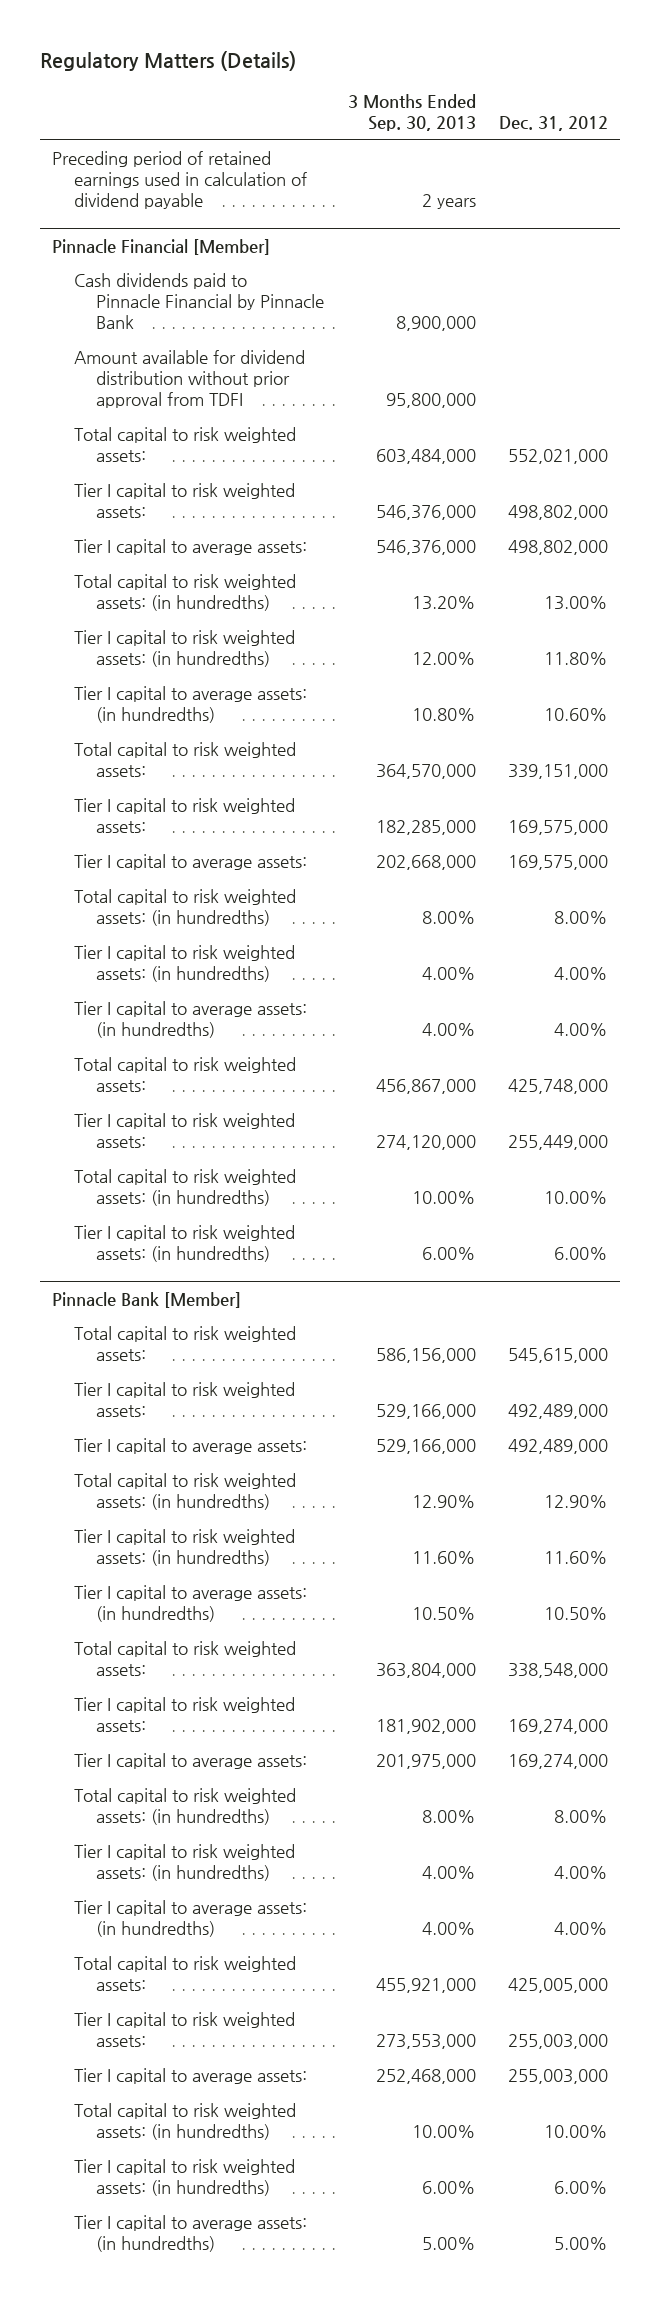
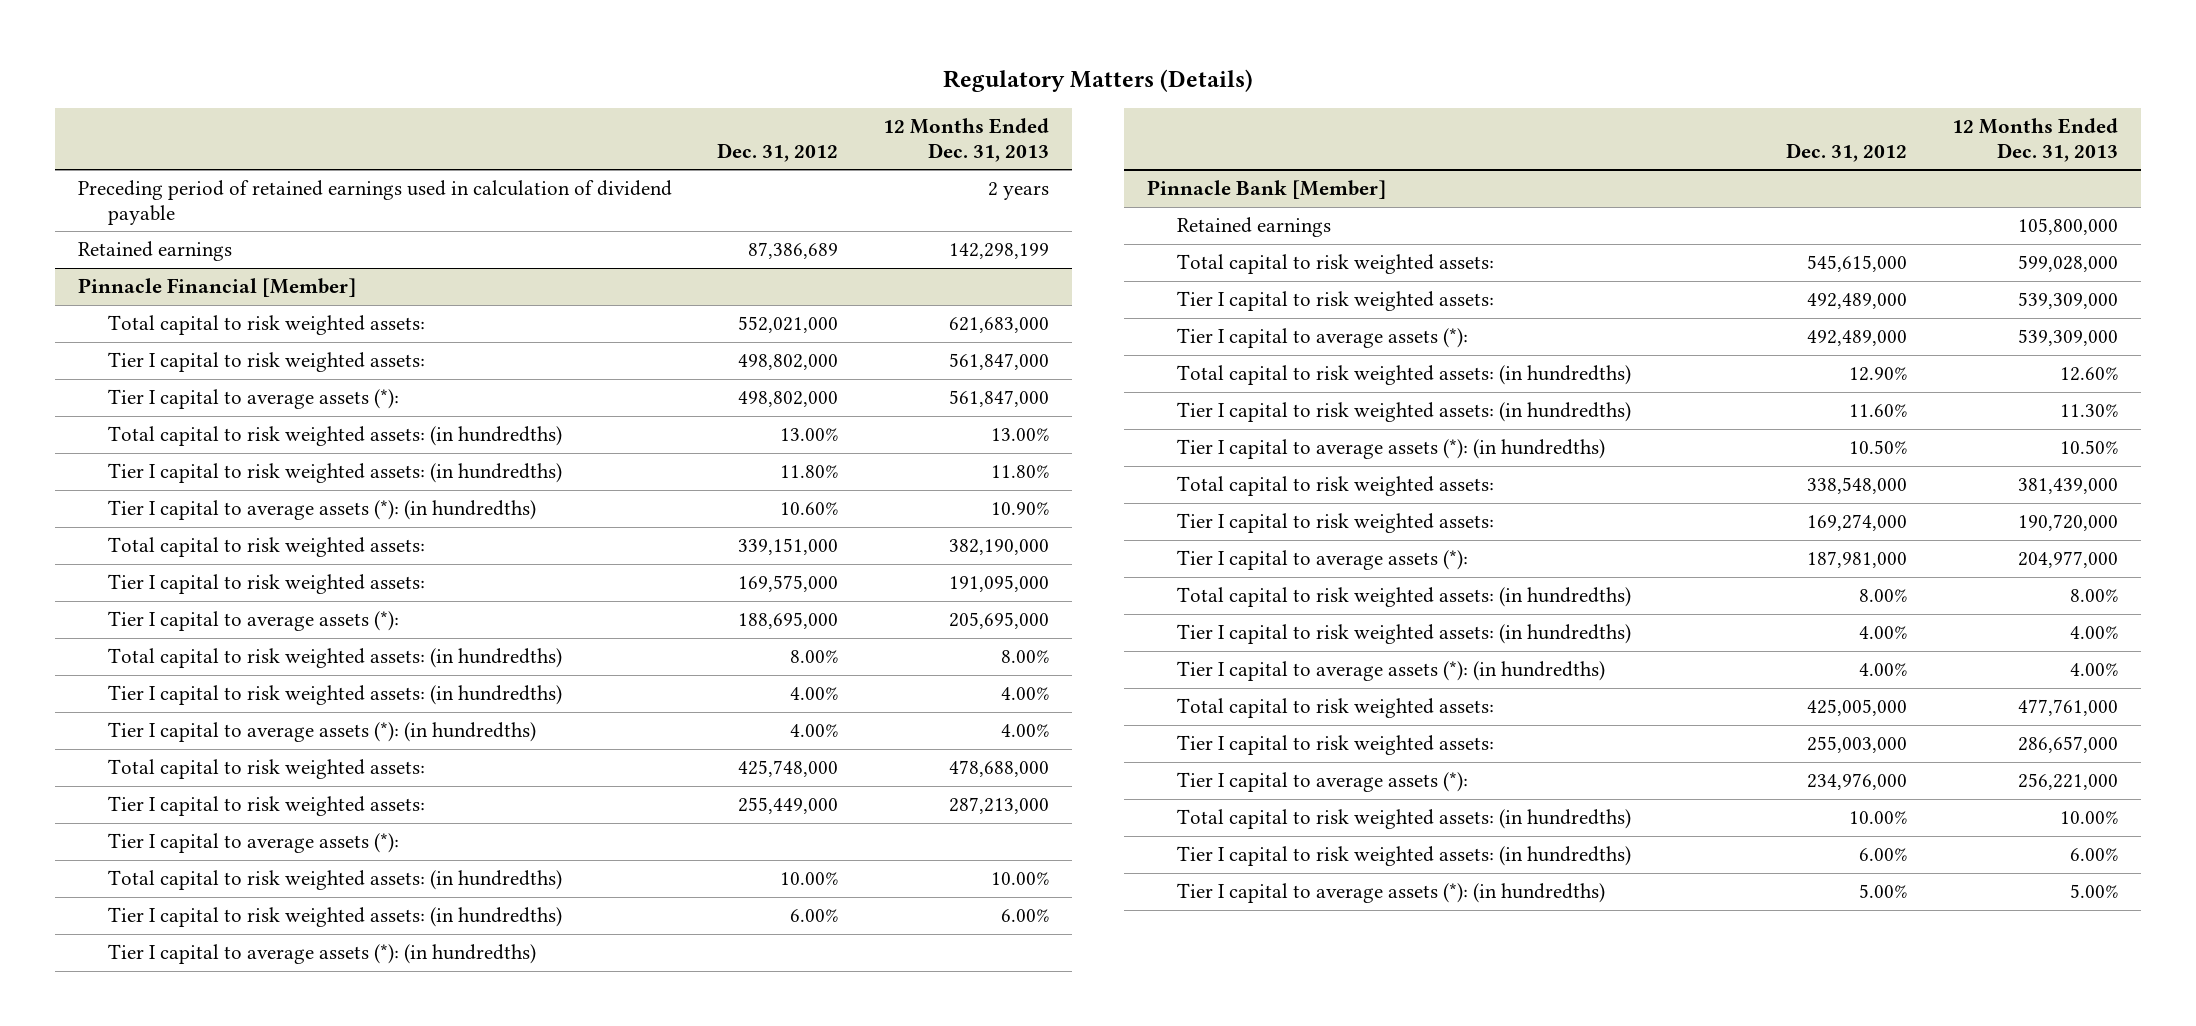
[347,94,476,132] 3 Months Ended Sep. 30, 2013 -> none
none -> [883,118,1050,162] 12 Months Ended Dec. 31, 2013
none -> [77,241,232,262] Retained earnings
[73,273,324,330] Cash dividends paid to Pinnacle Financial by Pinnacle Bank -> none
[73,350,305,409] Amount available for dividend distribution without prior approval from TDFI -> none
[73,539,307,556] Tier I capital to average assets: -> [107,389,399,410] Tier I capital to average assets (*):
[73,686,307,724] Tier I capital to average assets: (in hundredths) -> [107,500,536,521] Tier I capital to average assets (*): (in hundredths)
[73,854,307,871] Tier I capital to average assets: -> [107,611,399,632] Tier I capital to average assets (*):
[508,855,609,871] 169,575,000 -> [738,612,839,630] 188,695,000
[73,1001,307,1039] Tier I capital to average assets: (in hundredths) -> [107,722,536,743] Tier I capital to average assets (*): (in hundredths)
none -> [107,833,399,854] Tier I capital to average assets (*):
none -> [107,944,536,965] Tier I capital to average assets (*): (in hundredths)
none -> [1176,217,1331,238] Retained earnings
[73,1438,307,1455] Tier I capital to average assets: -> [1176,328,1468,349] Tier I capital to average assets (*):
[73,1585,307,1623] Tier I capital to average assets: (in hundredths) -> [1176,439,1605,460] Tier I capital to average assets (*): (in hundredths)
[73,1753,307,1770] Tier I capital to average assets: -> [1176,550,1468,571] Tier I capital to average assets (*):
[508,1754,609,1770] 169,274,000 -> [1806,551,1907,569] 187,981,000
[73,1900,307,1938] Tier I capital to average assets: (in hundredths) -> [1176,661,1605,682] Tier I capital to average assets (*): (in hundredths)
[73,2068,307,2085] Tier I capital to average assets: -> [1176,772,1468,793] Tier I capital to average assets (*):
[508,2069,609,2085] 255,003,000 -> [1806,773,1907,791] 234,976,000
[73,2215,307,2253] Tier I capital to average assets: (in hundredths) -> [1176,883,1605,904] Tier I capital to average assets (*): (in hundredths)

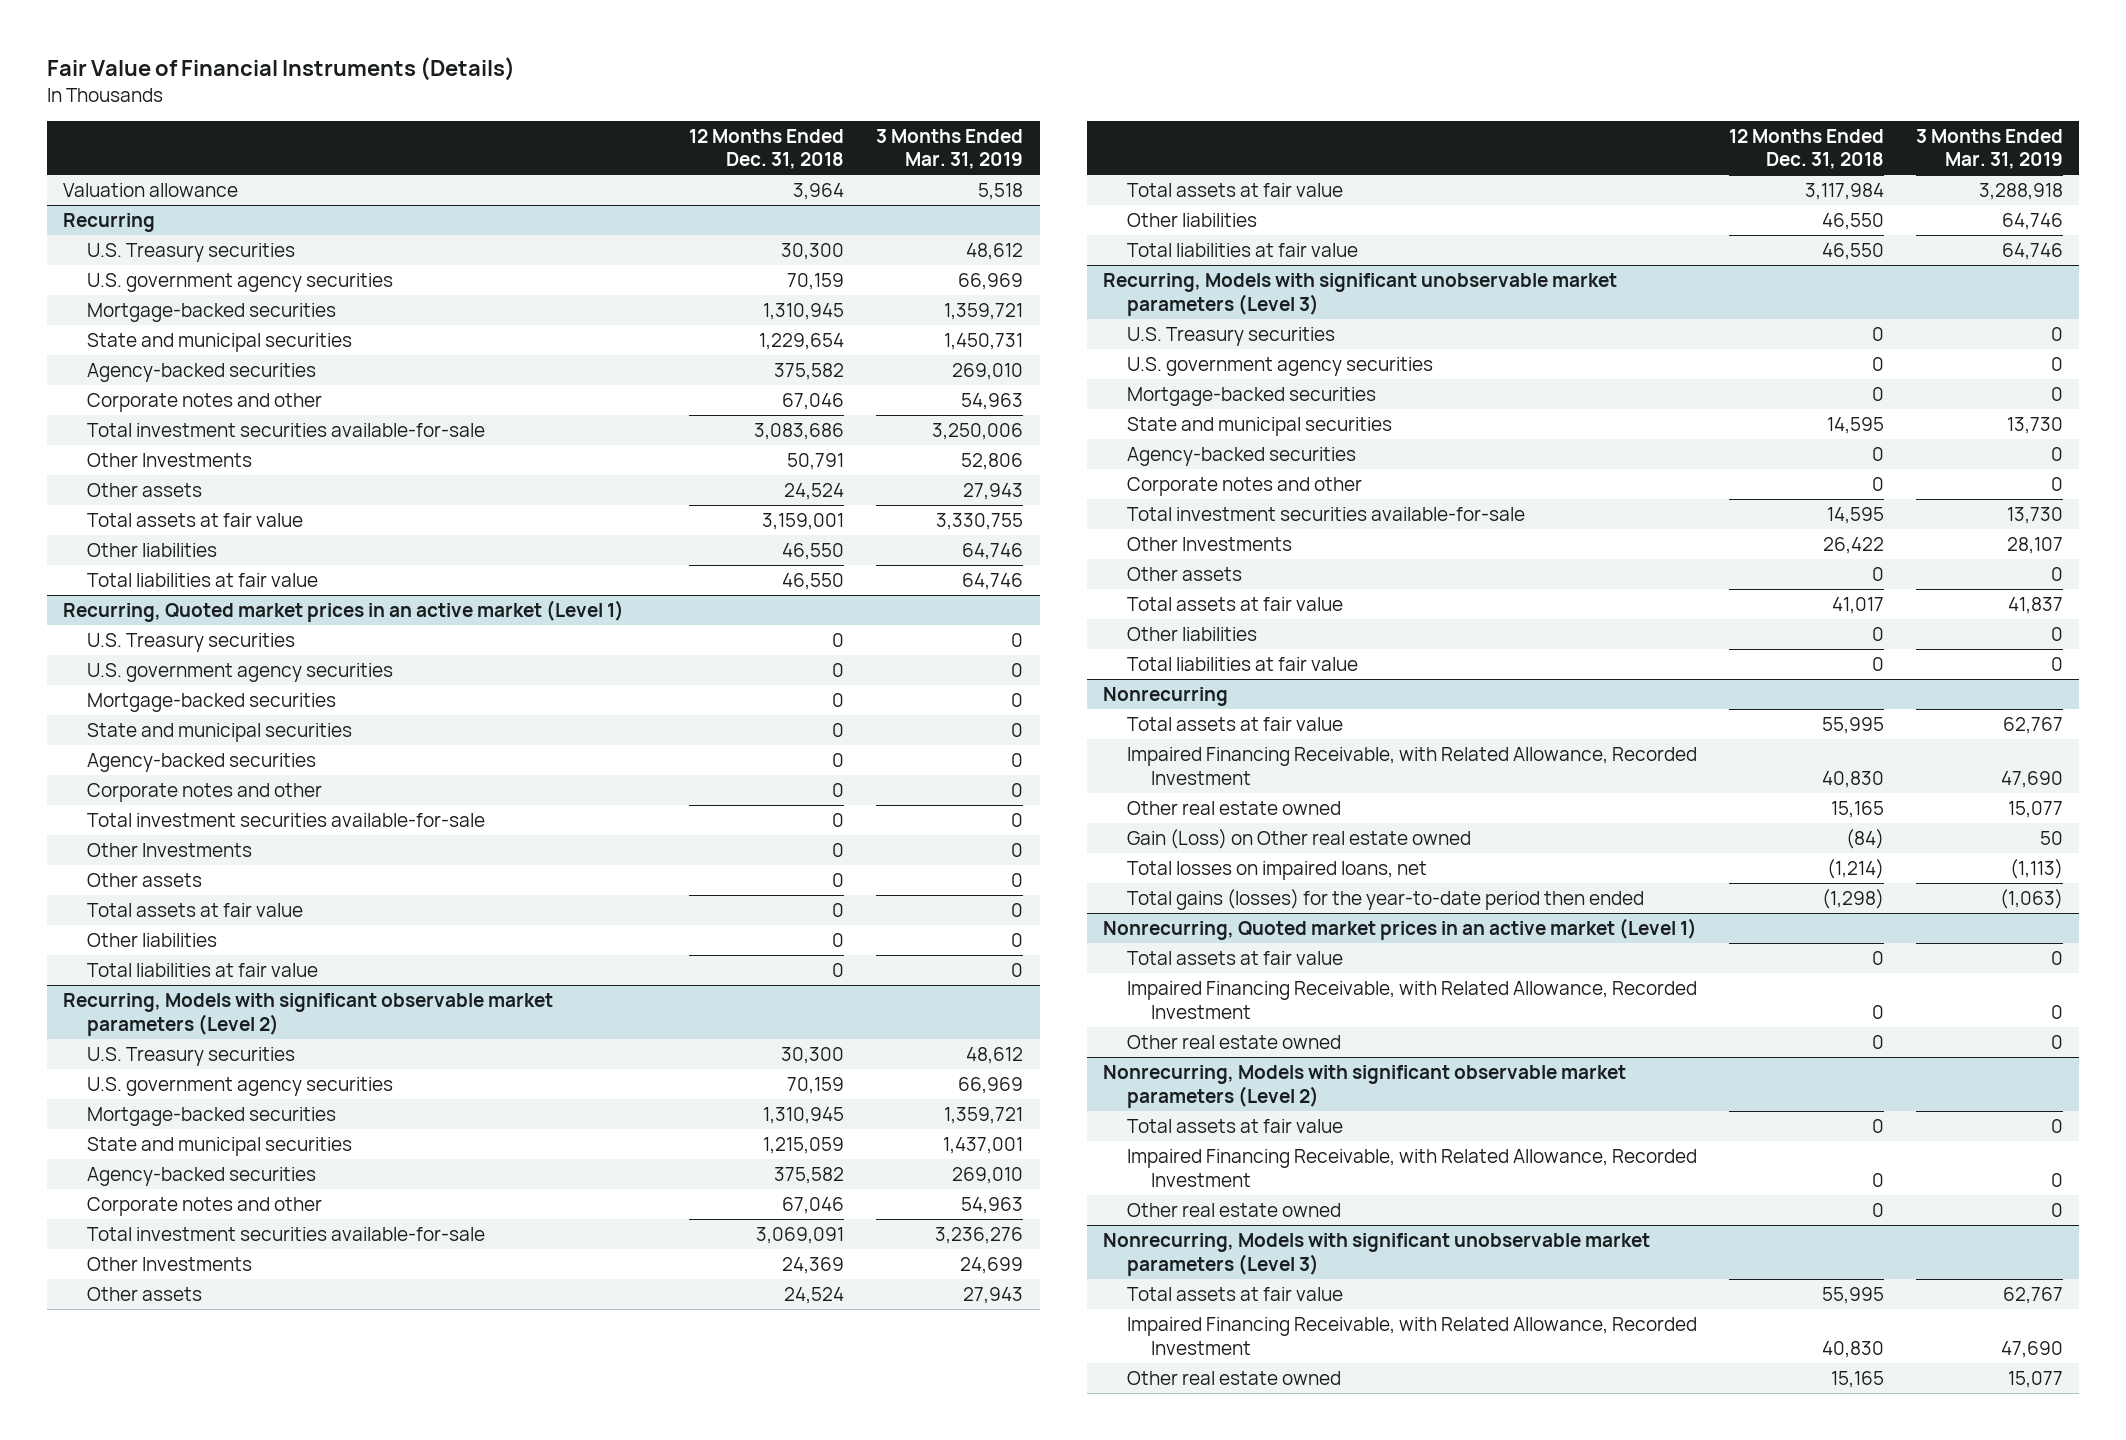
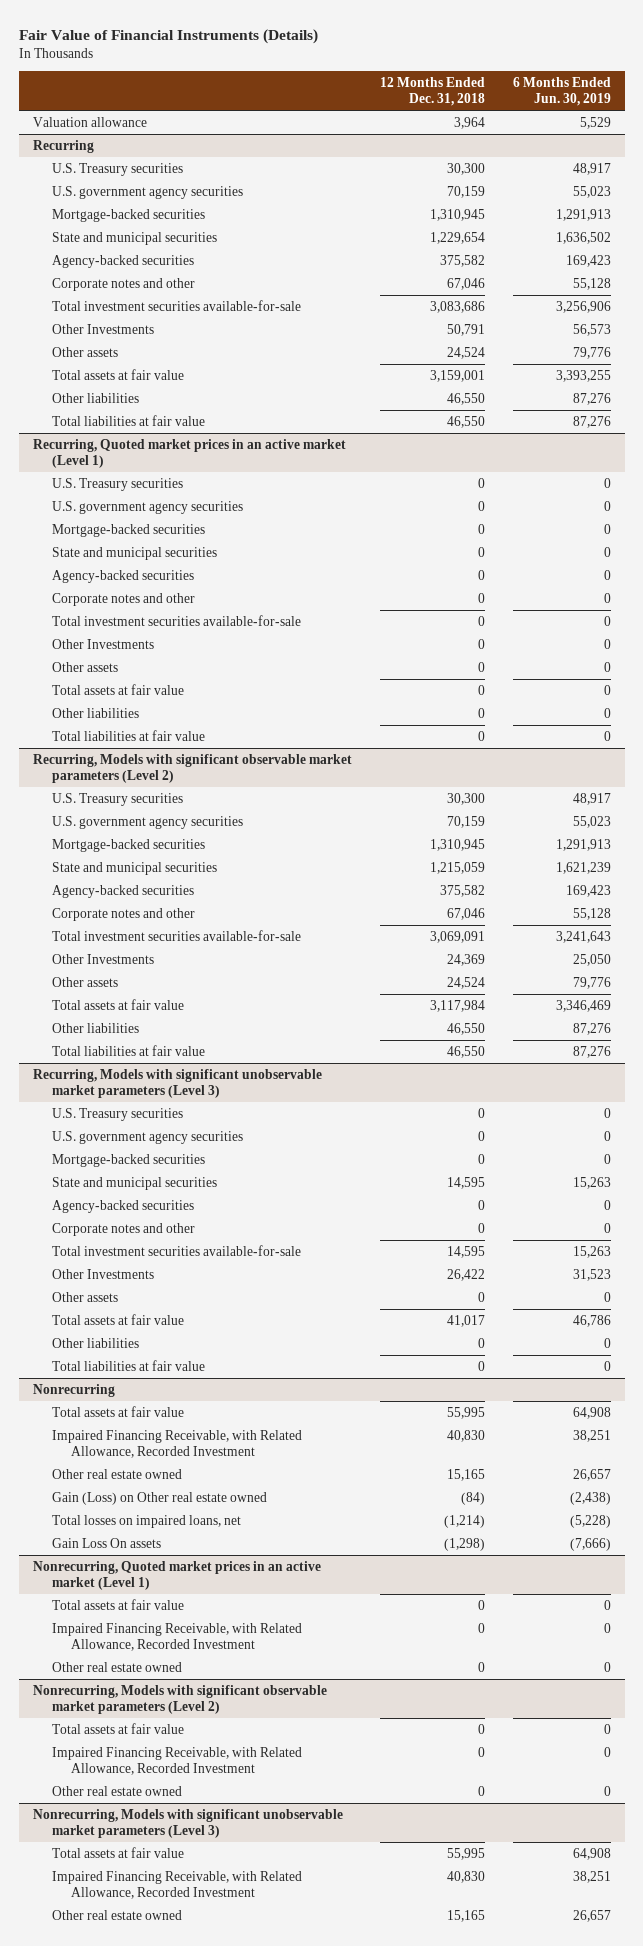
[876,128,1024,170] 3 Months Ended Mar. 31, 2019 -> none
none -> [512,76,611,107] 6 Months Ended Jun. 30, 2019
[1126,888,1644,910] Total gains (losses) for the year-to-date period then ended -> [51,1537,161,1548] Gain Loss On assets

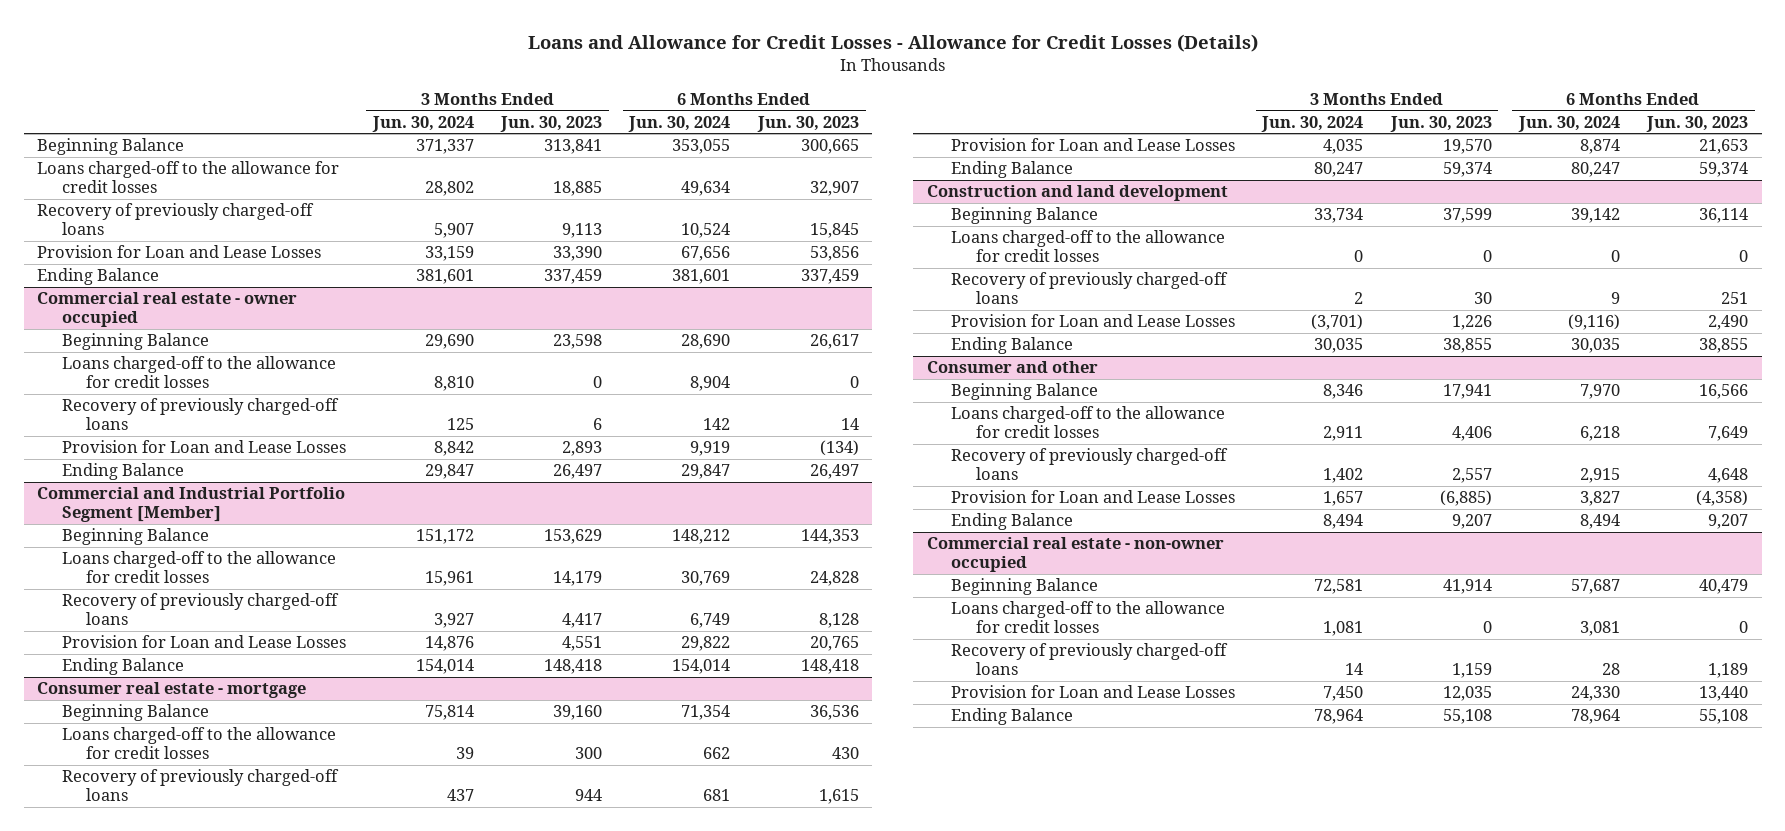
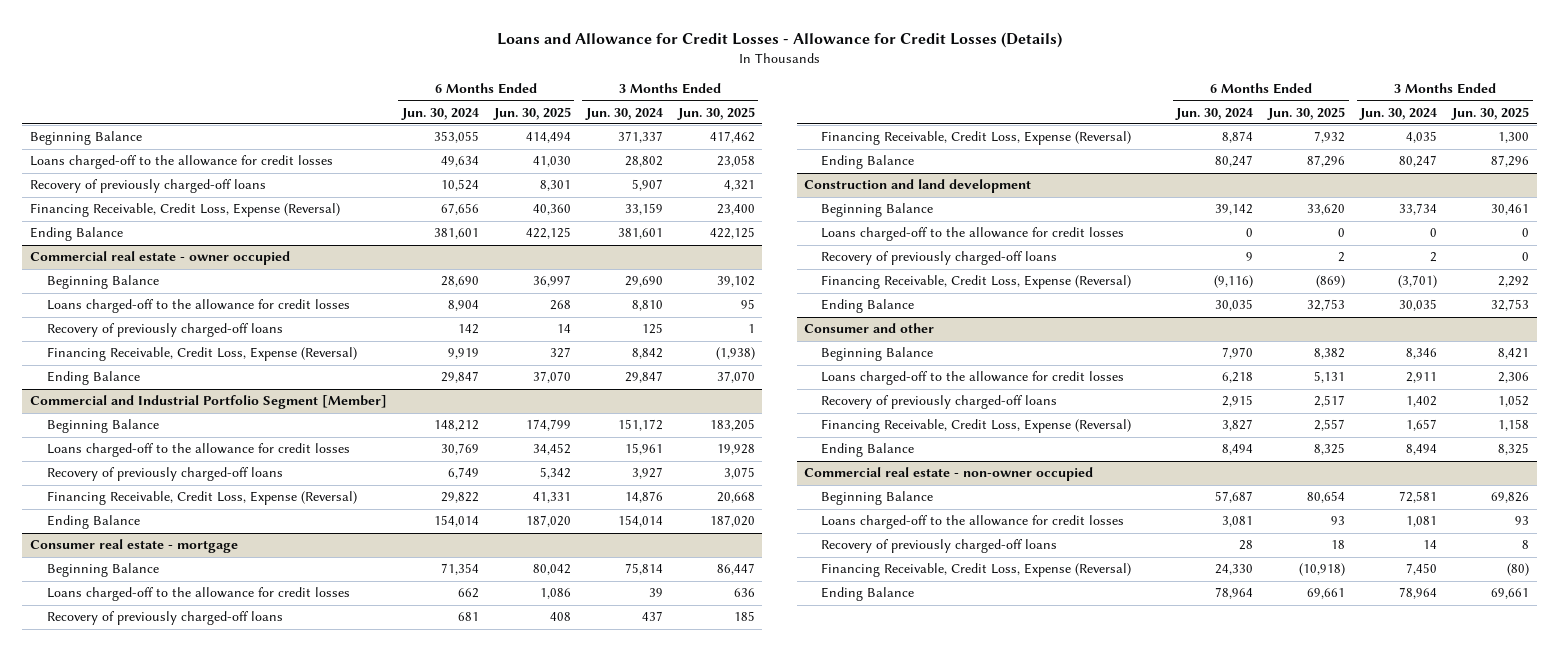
[500,115,603,132] Jun. 30, 2023 -> none
[756,115,859,132] Jun. 30, 2023 -> none
none -> [492,106,571,120] Jun. 30, 2025
none -> [676,106,755,120] Jun. 30, 2025
[37,245,322,259] Provision for Loan and Lease Losses -> [29,203,340,218] Financing Receivable, Credit Loss, Expense (Reversal)
[61,440,346,454] Provision for Loan and Lease Losses -> [46,347,357,362] Financing Receivable, Credit Loss, Expense (Reversal)
[61,635,346,649] Provision for Loan and Lease Losses -> [46,491,357,506] Financing Receivable, Credit Loss, Expense (Reversal)
[951,138,1236,152] Provision for Loan and Lease Losses -> [821,131,1132,146] Financing Receivable, Credit Loss, Expense (Reversal)
[951,314,1236,328] Provision for Loan and Lease Losses -> [821,275,1132,290] Financing Receivable, Credit Loss, Expense (Reversal)
[951,490,1236,504] Provision for Loan and Lease Losses -> [821,419,1132,434] Financing Receivable, Credit Loss, Expense (Reversal)
[951,685,1236,699] Provision for Loan and Lease Losses -> [821,563,1132,578] Financing Receivable, Credit Loss, Expense (Reversal)

